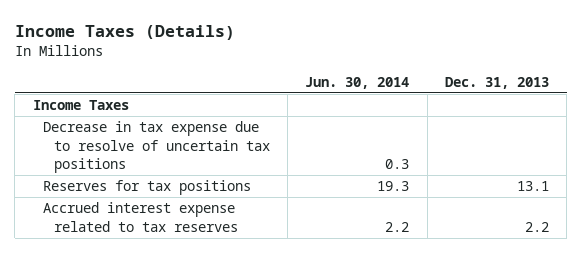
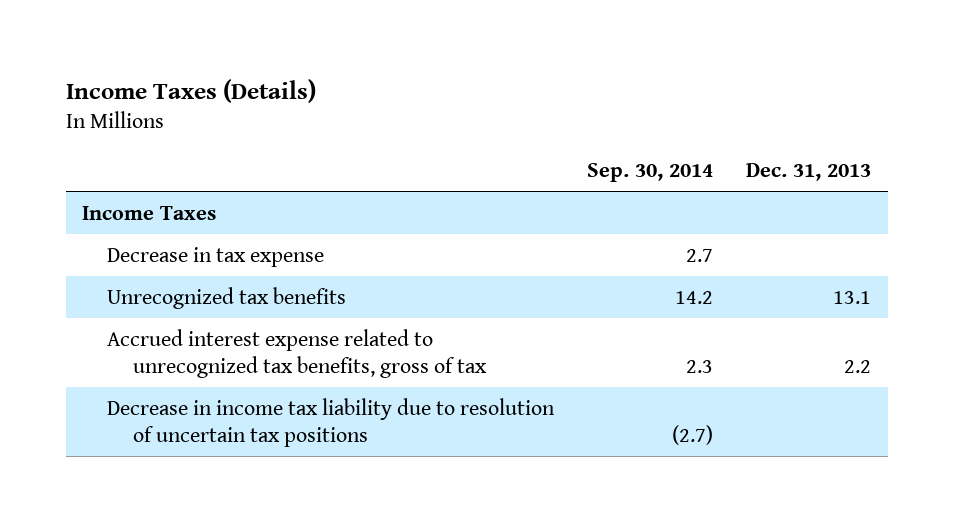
[305,76,410,89] Jun. 30, 2014 -> none
none -> [587,162,714,182] Sep. 30, 2014
[43,121,270,173] Decrease in tax expense due to resolve of uncertain tax positions -> [107,246,325,267] Decrease in tax expense
[43,180,252,196] Reserves for tax positions -> [107,286,347,309] Unrecognized tax benefits
[43,202,238,232] Accrued interest expense related to tax reserves -> [107,328,487,379] Accrued interest expense related to unrecognized tax benefits, gross of tax
none -> [107,397,556,448] Decrease in income tax liability due to resolution of uncertain tax positions

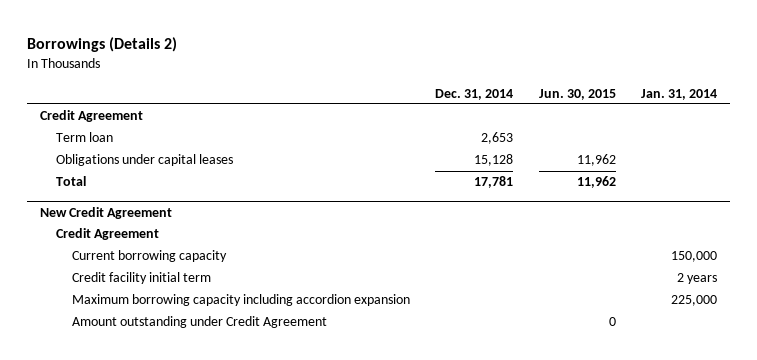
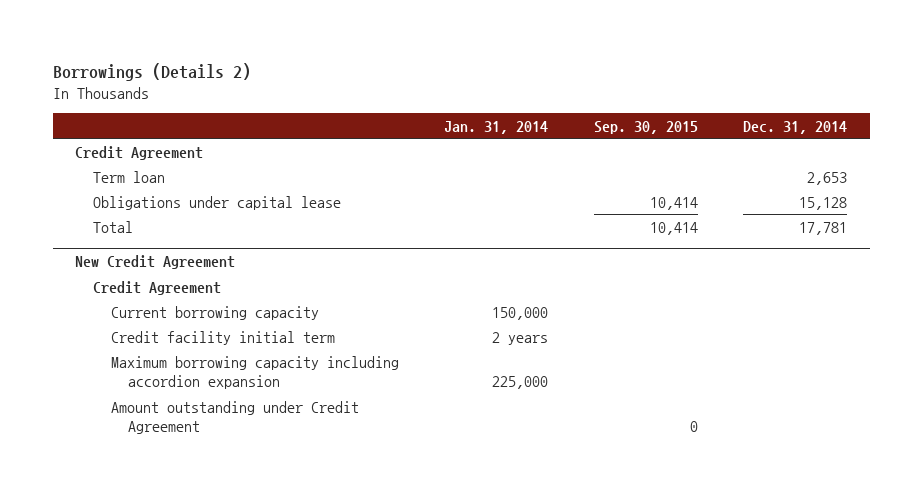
[538,88,616,100] Jun. 30, 2015 -> none
none -> [593,120,698,134] Sep. 30, 2015
[55,154,233,167] Obligations under capital leases -> [92,195,341,210] Obligations under capital lease

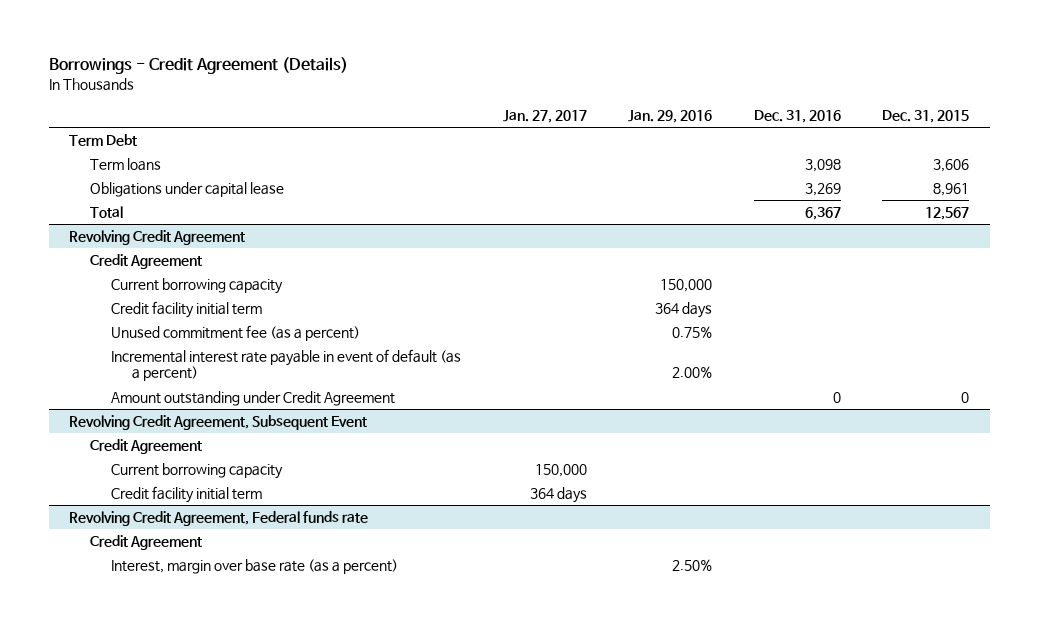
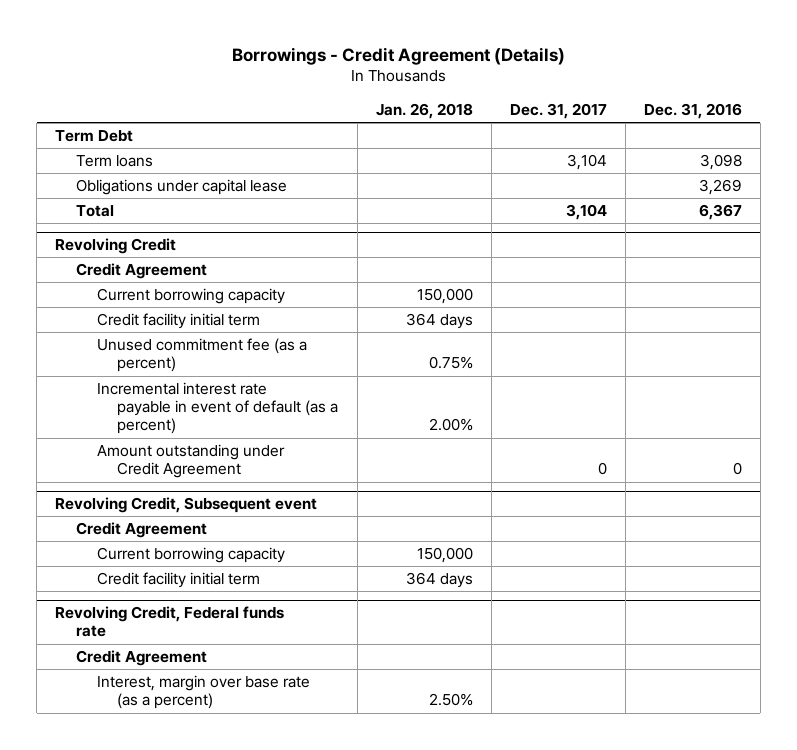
[502,110,587,124] Jan. 27, 2017 -> none
[628,110,713,124] Jan. 29, 2016 -> none
[882,110,970,124] Dec. 31, 2015 -> none
none -> [375,102,473,119] Jan. 26, 2018
none -> [509,102,607,119] Dec. 31, 2017
[69,230,246,246] Revolving Credit Agreement -> [55,238,177,255] Revolving Credit
[69,415,368,431] Revolving Credit Agreement, Subsequent Event -> [55,497,318,514] Revolving Credit, Subsequent event
[69,511,369,527] Revolving Credit Agreement, Federal funds rate -> [55,606,285,638] Revolving Credit, Federal funds rate

